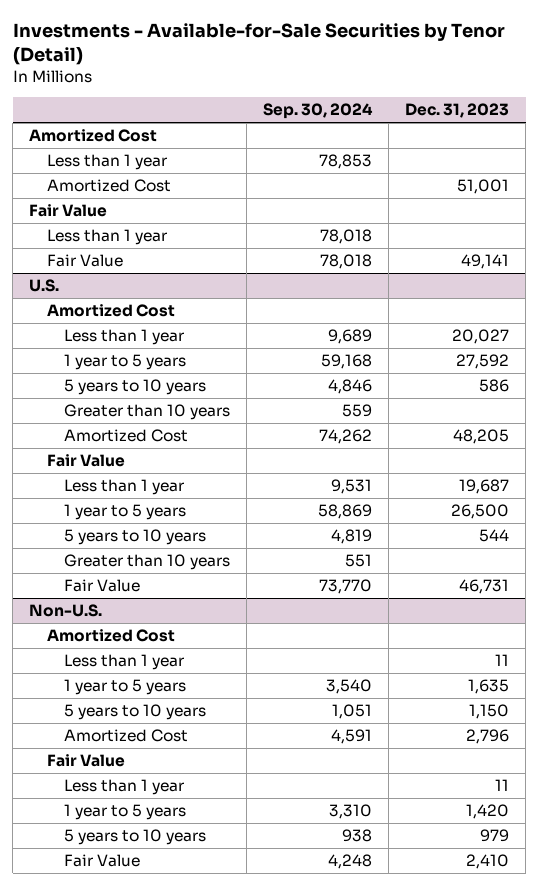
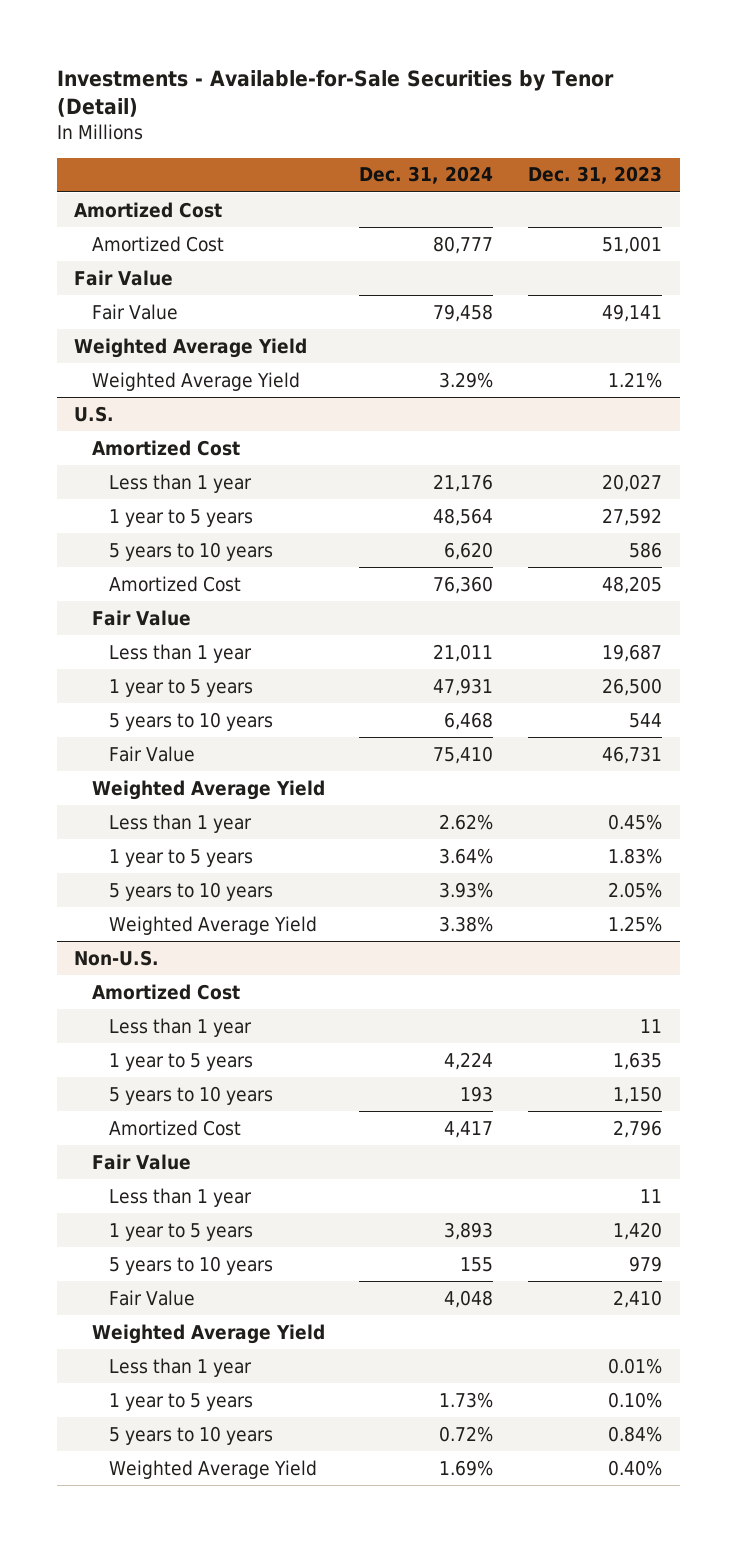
[263,103,374,120] Sep. 30, 2024 -> none
none -> [359,166,494,185] Dec. 31, 2024
[46,154,167,171] Less than 1 year -> none
[46,229,167,246] Less than 1 year -> none
none -> [74,337,308,358] Weighted Average Yield
none -> [91,371,300,391] Weighted Average Yield
[64,404,231,421] Greater than 10 years -> none
[64,554,231,571] Greater than 10 years -> none
none -> [91,779,325,800] Weighted Average Yield
none -> [108,813,252,833] Less than 1 year
none -> [108,848,253,867] 1 year to 5 years
none -> [108,881,273,901] 5 years to 10 years
none -> [108,915,317,935] Weighted Average Yield
none -> [91,1323,325,1344] Weighted Average Yield
none -> [108,1357,252,1377] Less than 1 year
none -> [108,1392,253,1411] 1 year to 5 years
none -> [108,1425,273,1445] 5 years to 10 years
none -> [108,1459,317,1479] Weighted Average Yield

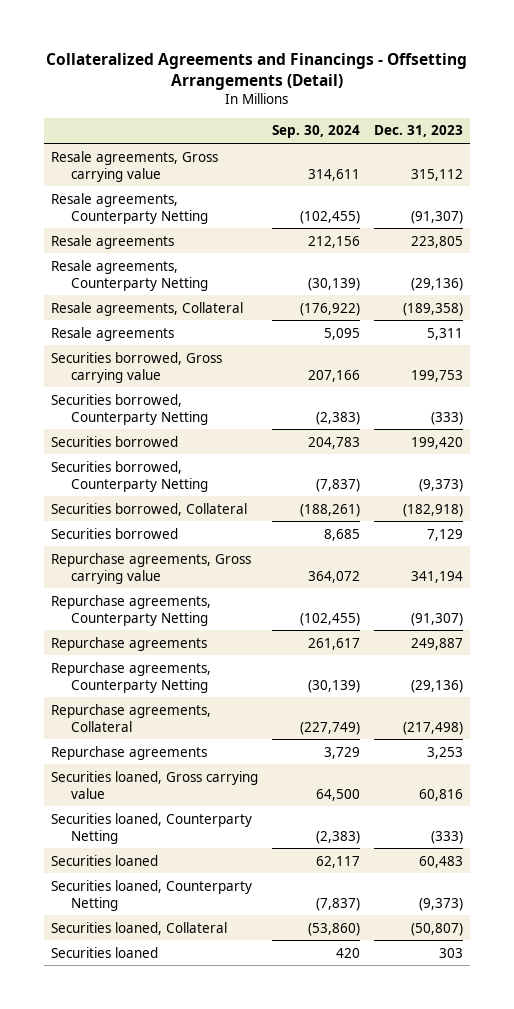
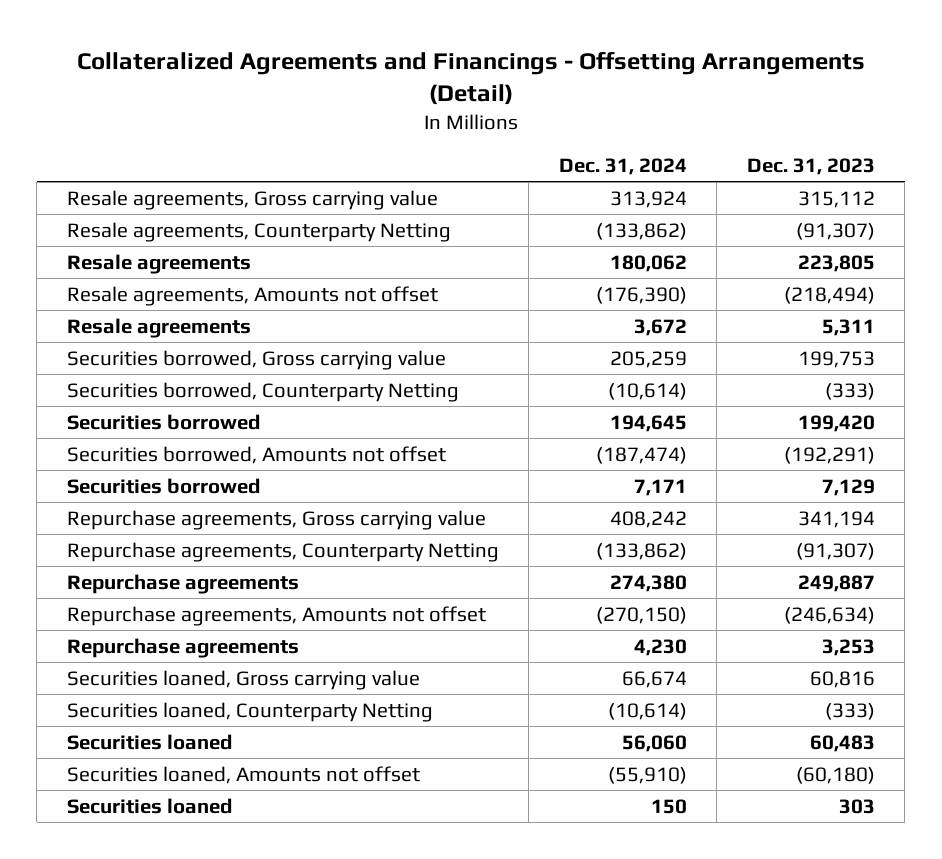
[272,125,361,139] Sep. 30, 2024 -> none
none -> [558,158,687,176] Dec. 31, 2024
[51,301,244,316] Resale agreements, Collateral -> none
[51,259,209,291] Resale agreements, Counterparty Netting -> [66,285,438,306] Resale agreements, Amounts not offset
[410,277,463,291] (29,136) -> [783,286,875,304] (218,494)
[51,502,248,516] Securities borrowed, Collateral -> none
[51,460,209,492] Securities borrowed, Counterparty Netting -> [66,445,446,464] Securities borrowed, Amounts not offset
[418,478,463,492] (9,373) -> [783,446,875,464] (192,291)
[51,703,212,732] Repurchase agreements, Collateral -> none
[51,661,212,693] Repurchase agreements, Counterparty Netting -> [66,605,486,626] Repurchase agreements, Amounts not offset
[410,679,463,693] (29,136) -> [783,606,875,624] (246,634)
[51,921,228,935] Securities loaned, Collateral -> none
[51,879,253,911] Securities loaned, Counterparty Netting -> [66,765,420,784] Securities loaned, Amounts not offset
[418,897,463,911] (9,373) -> [795,766,875,784] (60,180)

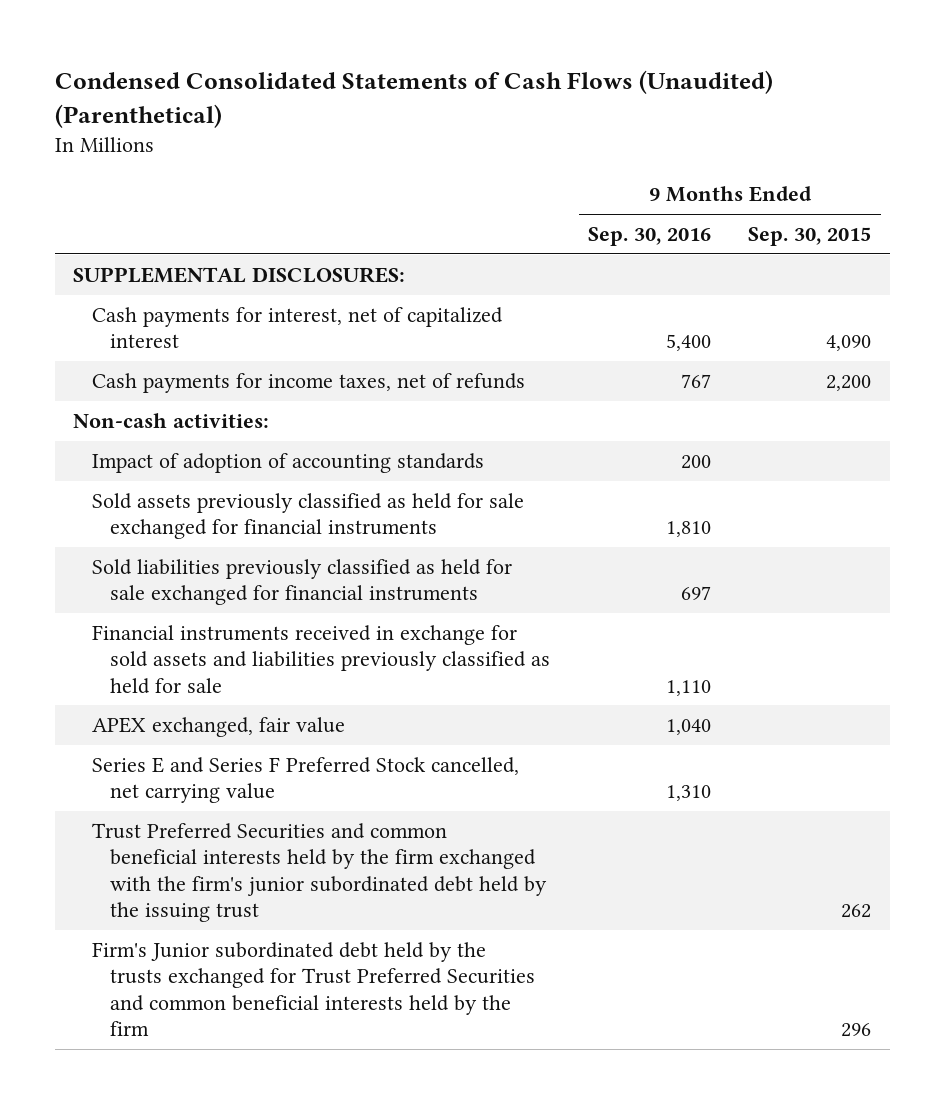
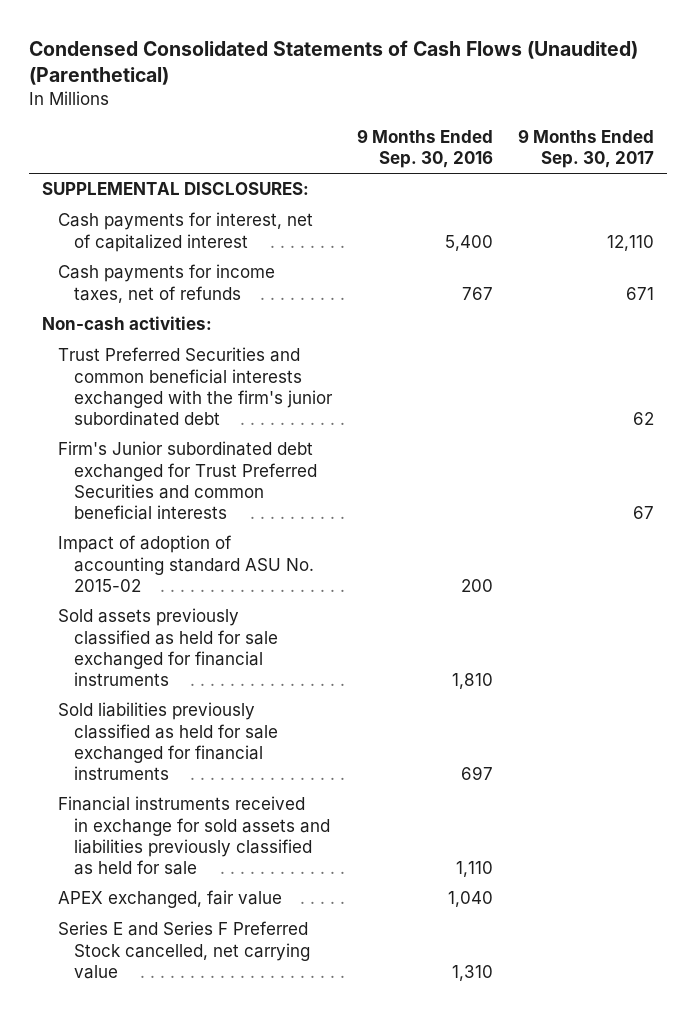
[748,227,872,247] Sep. 30, 2015 -> none
none -> [518,129,655,169] 9 Months Ended Sep. 30, 2017
none -> [57,347,334,427] Trust Preferred Securities and common beneficial interests exchanged with the firm's junior subordinated debt
none -> [57,441,318,521] Firm's Junior subordinated debt exchanged for Trust Preferred Securities and common beneficial interests
[91,452,484,473] Impact of adoption of accounting standards -> [57,535,315,592] Impact of adoption of accounting standard ASU No. 2015-02
[91,822,548,923] Trust Preferred Securities and common beneficial interests held by the firm exchanged with the firm's junior subordinated debt held by the issuing trust -> none
[91,941,536,1037] Firm's Junior subordinated debt held by the trusts exchanged for Trust Preferred Securities and common beneficial interests held by the firm -> none

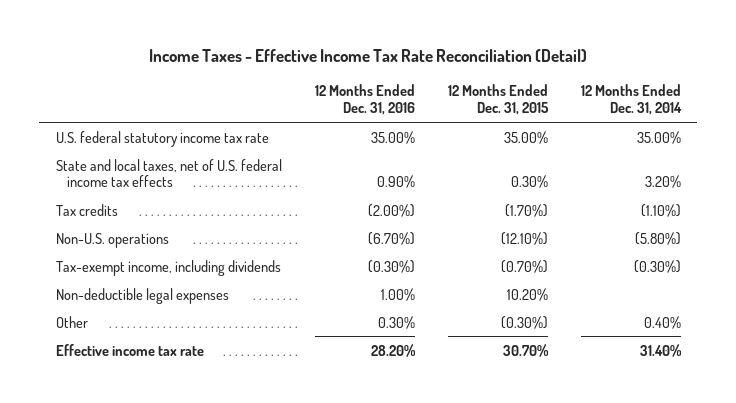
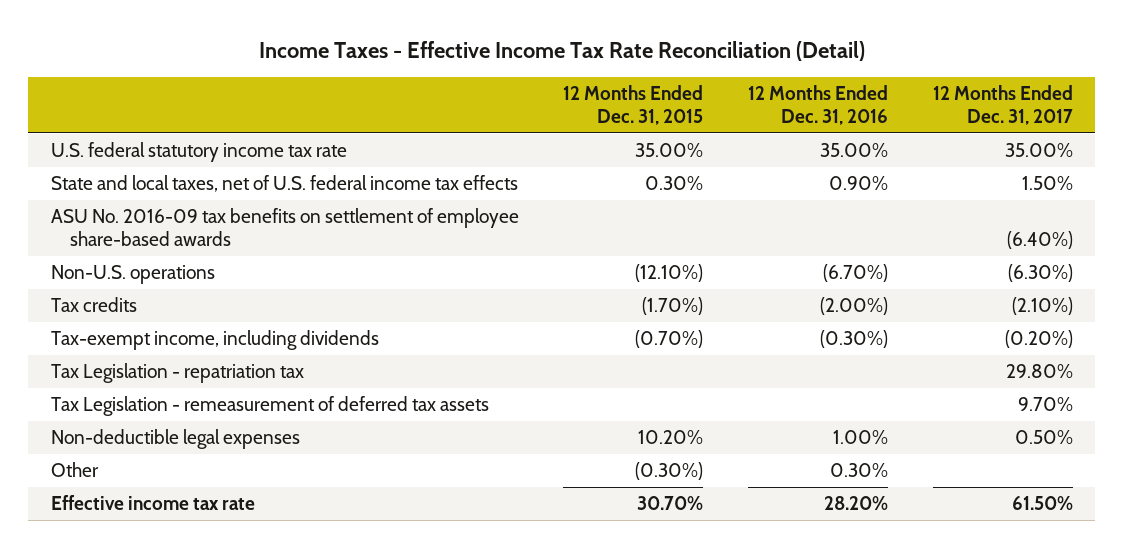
[580,84,682,116] 12 Months Ended Dec. 31, 2014 -> none
none -> [932,84,1073,126] 12 Months Ended Dec. 31, 2017
none -> [50,207,519,247] ASU No. 2016-09 tax benefits on settlement of employee share-based awards
[55,203,118,216] Tax credits -> [50,296,137,312] Tax credits
none -> [50,362,304,383] Tax Legislation - repatriation tax
none -> [50,395,489,416] Tax Legislation - remeasurement of deferred tax assets

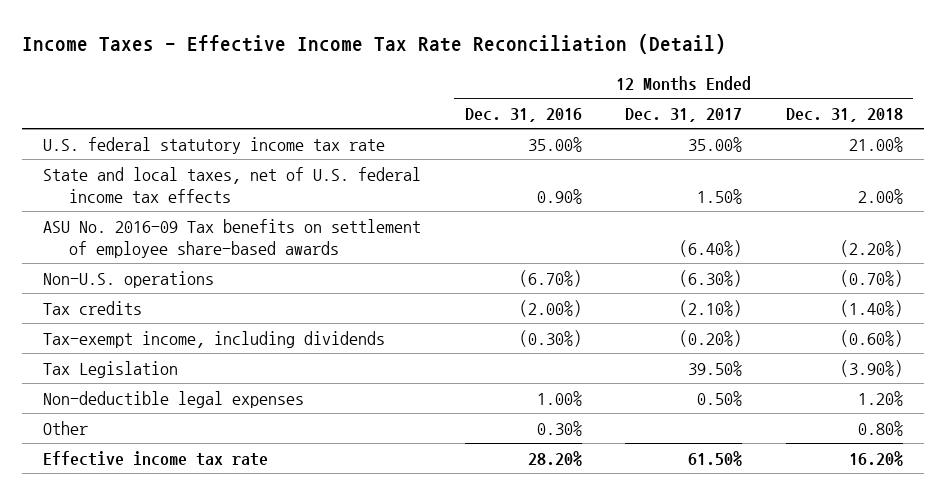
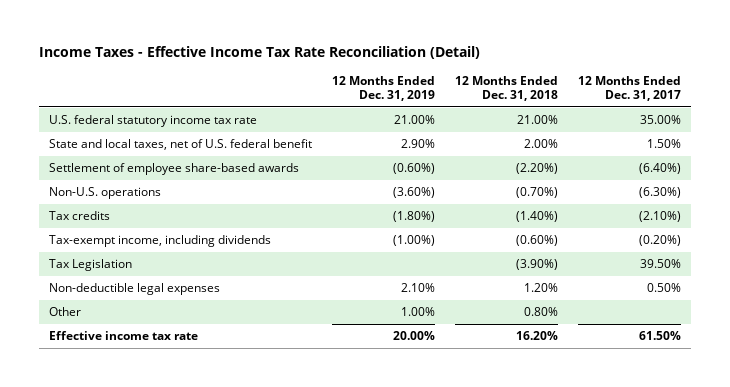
[464,108,582,123] Dec. 31, 2016 -> none
none -> [331,76,435,102] 12 Months Ended Dec. 31, 2019
[43,166,422,203] State and local taxes, net of U.S. federal income tax effects -> [48,139,312,151] State and local taxes, net of U.S. federal benefit
[43,218,422,258] ASU No. 2016-09 Tax benefits on settlement of employee share-based awards -> [48,163,299,176] Settlement of employee share-based awards

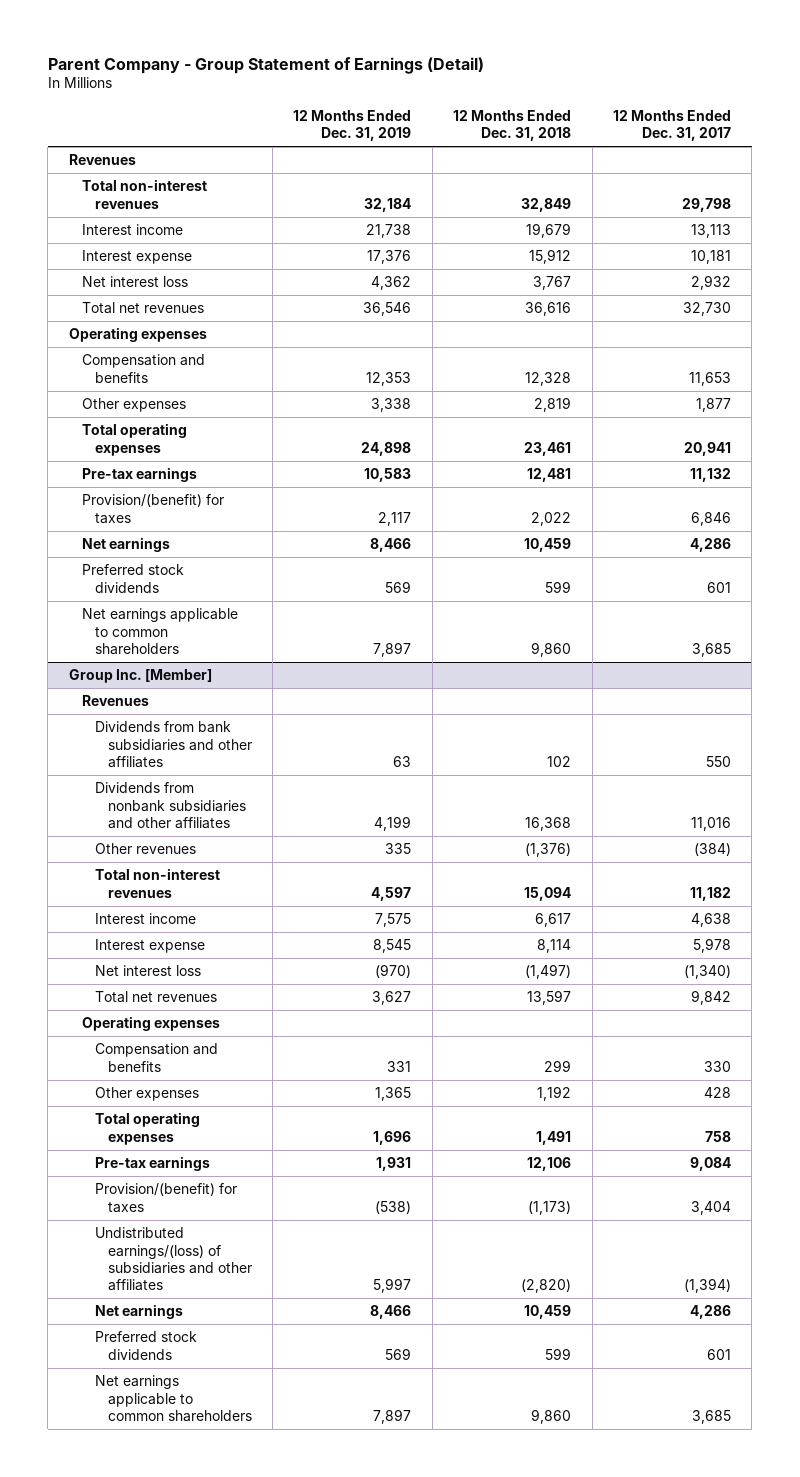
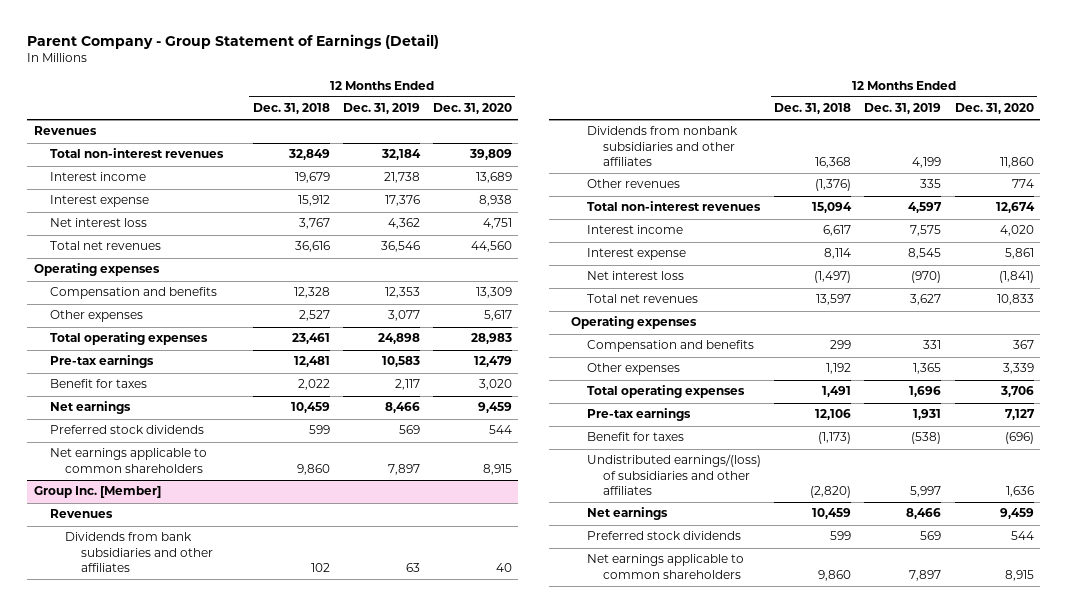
[613,109,732,141] 12 Months Ended Dec. 31, 2017 -> none
none -> [432,103,512,115] Dec. 31, 2020
[371,398,412,413] 3,338 -> [387,310,420,322] 3,077
[534,397,572,413] 2,819 -> [298,310,330,322] 2,527
[81,494,224,524] Provision/(benefit) for taxes -> [49,379,147,389] Benefit for taxes
[94,1183,237,1213] Provision/(benefit) for taxes -> [587,432,685,442] Benefit for taxes

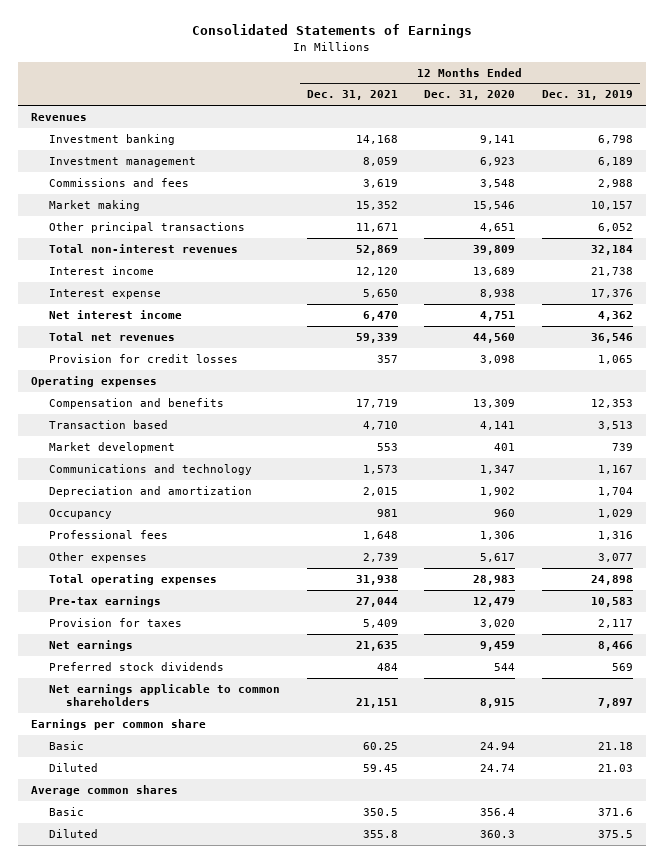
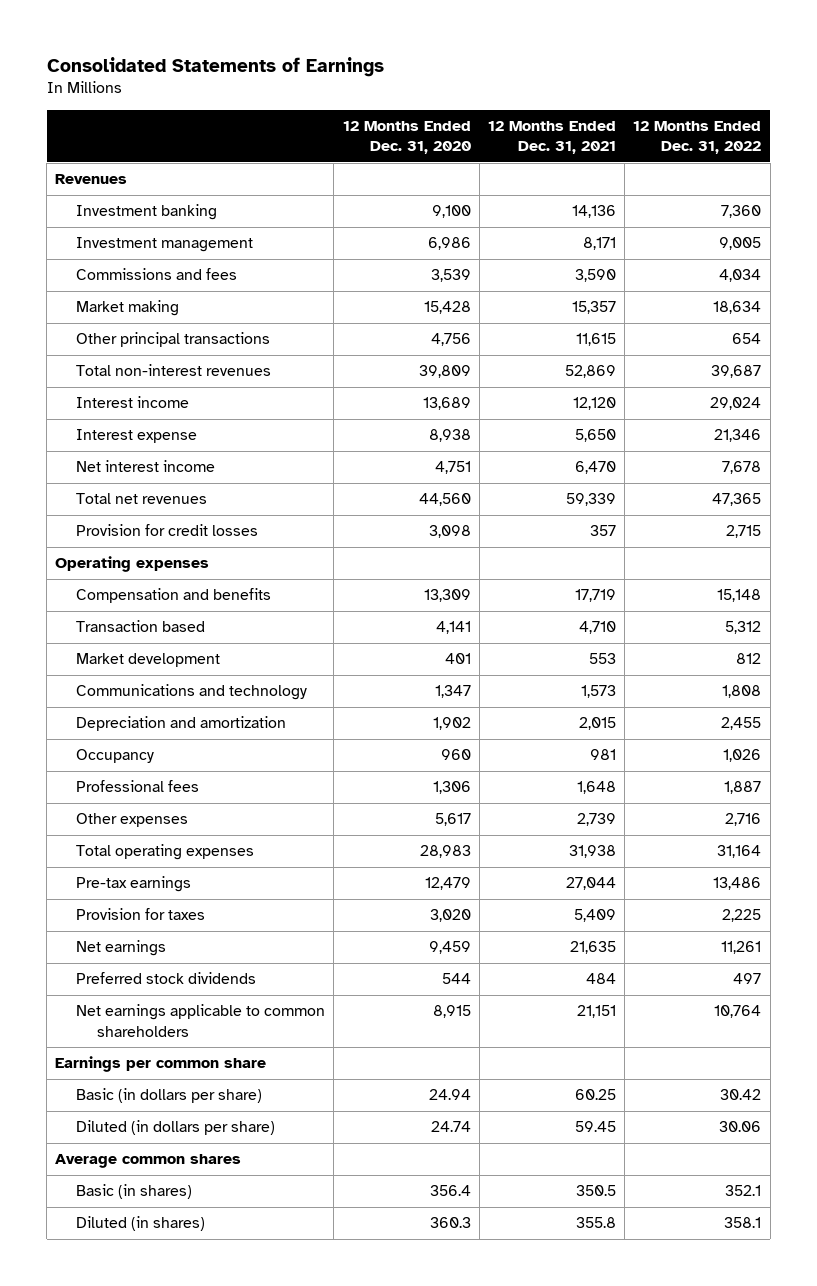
[542,90,634,101] Dec. 31, 2019 -> none
none -> [633,120,762,155] 12 Months Ended Dec. 31, 2022
[355,134,398,144] 14,168 -> [572,205,617,219] 14,136
[480,134,516,144] 9,141 -> [431,205,471,219] 9,100
[362,156,398,166] 8,059 -> [583,237,617,251] 8,171
[480,156,516,166] 6,923 -> [427,237,471,251] 6,986
[362,178,398,188] 3,619 -> [575,269,617,283] 3,590
[480,178,516,188] 3,548 -> [430,269,471,283] 3,539
[355,200,398,210] 15,352 -> [572,301,617,315] 15,357
[473,200,516,210] 15,546 -> [423,301,471,315] 15,428
[355,222,398,232] 11,671 -> [576,333,617,347] 11,615
[480,222,516,232] 4,651 -> [430,333,471,347] 4,756
[48,740,84,750] Basic -> [76,1088,263,1104] Basic (in dollars per share)
[48,762,98,772] Diluted -> [76,1120,276,1136] Diluted (in dollars per share)
[48,806,84,816] Basic -> [76,1184,193,1200] Basic (in shares)
[48,828,98,838] Diluted -> [76,1216,206,1232] Diluted (in shares)

